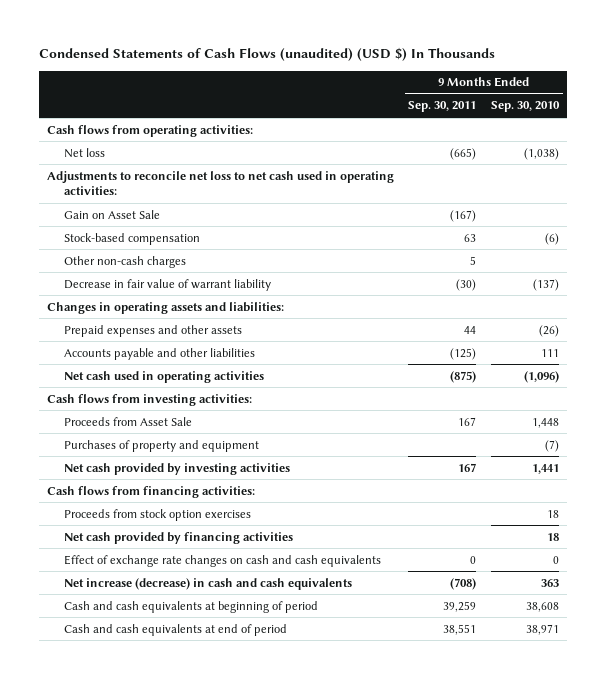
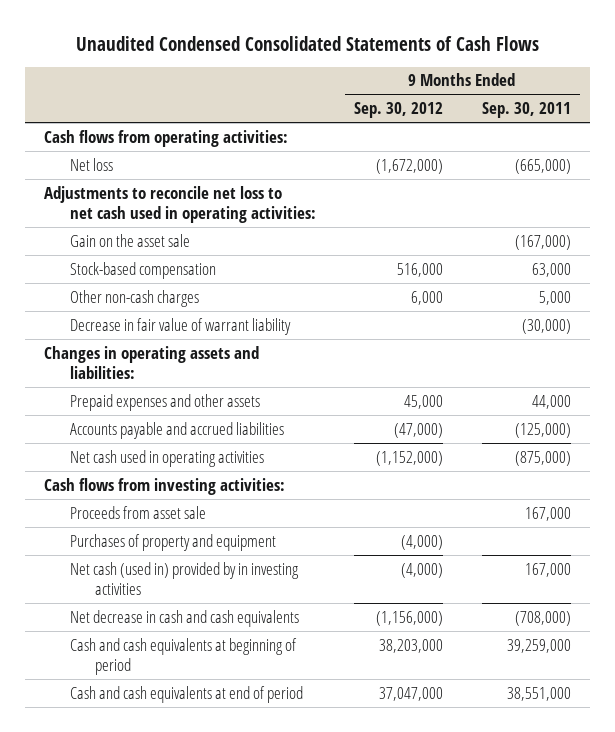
[39,47,496,62] Condensed Statements of Cash Flows (unaudited) (USD $) In Thousands -> [75,35,539,51] Unaudited Condensed Consolidated Statements of Cash Flows
[491,101,561,113] Sep. 30, 2010 -> none
none -> [354,102,444,119] Sep. 30, 2012
[450,147,477,160] (665) -> [514,158,571,174] (665,000)
[63,209,160,219] Gain on Asset Sale -> [69,233,190,247] Gain on the asset sale
[450,209,477,222] (167) -> [514,234,571,250] (167,000)
[464,233,477,242] 63 -> [531,262,571,277] 63,000
[470,255,477,265] 5 -> [538,290,571,305] 5,000
[456,278,477,291] (30) -> [521,318,571,334] (30,000)
[464,325,477,334] 44 -> [531,394,571,409] 44,000
[63,347,255,360] Accounts payable and other liabilities -> [69,421,284,439] Accounts payable and accrued liabilities
[450,347,477,360] (125) -> [514,422,571,438] (125,000)
[450,370,477,383] (875) -> [514,450,571,466] (875,000)
[63,416,192,426] Proceeds from Asset Sale -> [69,505,206,519] Proceeds from asset sale
[458,416,477,426] 167 -> [524,506,571,521] 167,000
[46,485,255,498] Cash flows from financing activities: -> none
[63,508,251,521] Proceeds from stock option exercises -> none
[63,531,293,544] Net cash provided by financing activities -> none
[63,554,381,567] Effect of exchange rate changes on cash and cash equivalents -> none
[63,462,290,475] Net cash provided by investing activities -> [69,561,299,596] Net cash (used in) provided by in investing activities
[458,462,477,472] 167 -> [524,562,571,577] 167,000
[63,577,352,590] Net increase (decrease) in cash and cash equivalents -> [69,609,299,627] Net decrease in cash and cash equivalents
[450,577,477,590] (708) -> [514,610,571,626] (708,000)
[443,600,477,612] 39,259 -> [506,638,571,653] 39,259,000
[443,623,477,635] 38,551 -> [506,686,571,701] 38,551,000

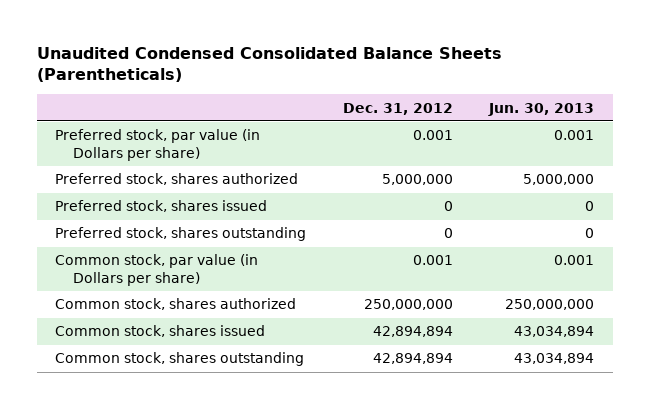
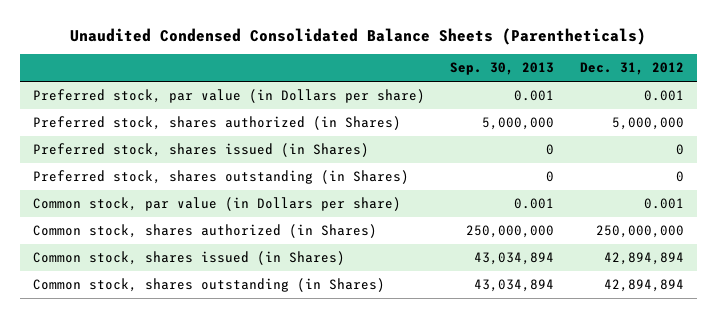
[488,102,595,116] Jun. 30, 2013 -> none
none -> [450,62,555,76] Sep. 30, 2013
[55,173,299,186] Preferred stock, shares authorized -> [32,116,401,131] Preferred stock, shares authorized (in Shares)
[55,200,268,213] Preferred stock, shares issued -> [32,143,369,158] Preferred stock, shares issued (in Shares)
[55,227,307,242] Preferred stock, shares outstanding -> [32,170,409,185] Preferred stock, shares outstanding (in Shares)
[55,298,297,311] Common stock, shares authorized -> [32,224,377,239] Common stock, shares authorized (in Shares)
[55,325,266,338] Common stock, shares issued -> [32,251,345,266] Common stock, shares issued (in Shares)
[55,352,305,367] Common stock, shares outstanding -> [32,278,385,293] Common stock, shares outstanding (in Shares)

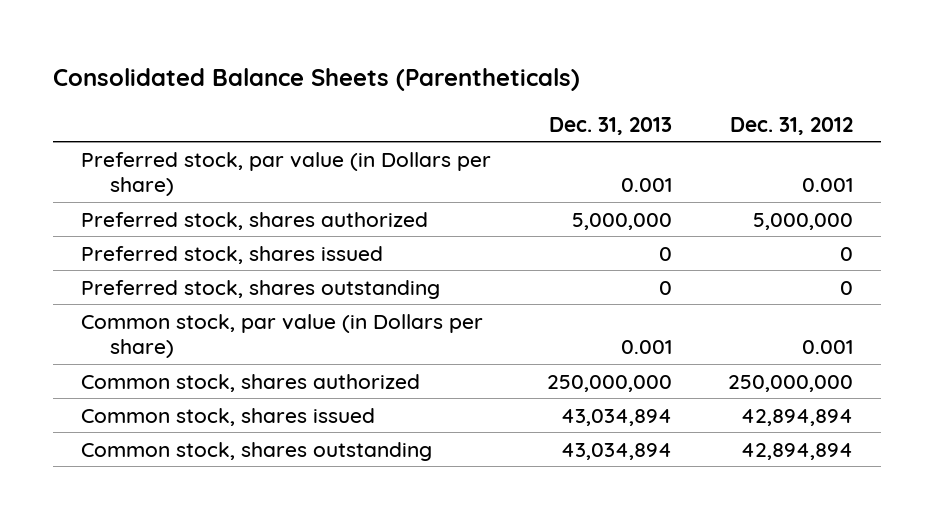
[70,27,647,45] Unaudited Condensed Consolidated Balance Sheets (Parentheticals) -> [53,67,581,91] Consolidated Balance Sheets (Parentheticals)
[450,62,555,76] Sep. 30, 2013 -> none
none -> [549,116,673,135] Dec. 31, 2013
[32,116,401,131] Preferred stock, shares authorized (in Shares) -> [81,211,429,230] Preferred stock, shares authorized
[32,143,369,158] Preferred stock, shares issued (in Shares) -> [81,245,384,264] Preferred stock, shares issued
[32,170,409,185] Preferred stock, shares outstanding (in Shares) -> [81,279,441,299] Preferred stock, shares outstanding
[32,224,377,239] Common stock, shares authorized (in Shares) -> [81,373,421,392] Common stock, shares authorized
[32,251,345,266] Common stock, shares issued (in Shares) -> [81,407,376,426] Common stock, shares issued
[32,278,385,293] Common stock, shares outstanding (in Shares) -> [81,441,433,461] Common stock, shares outstanding

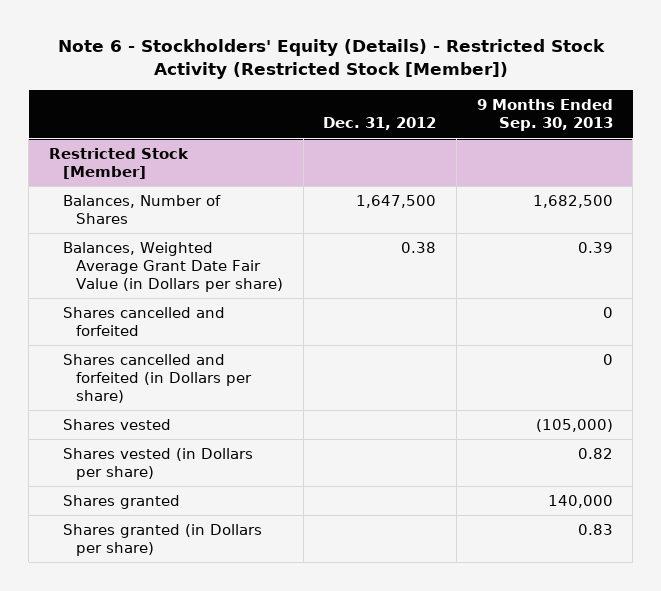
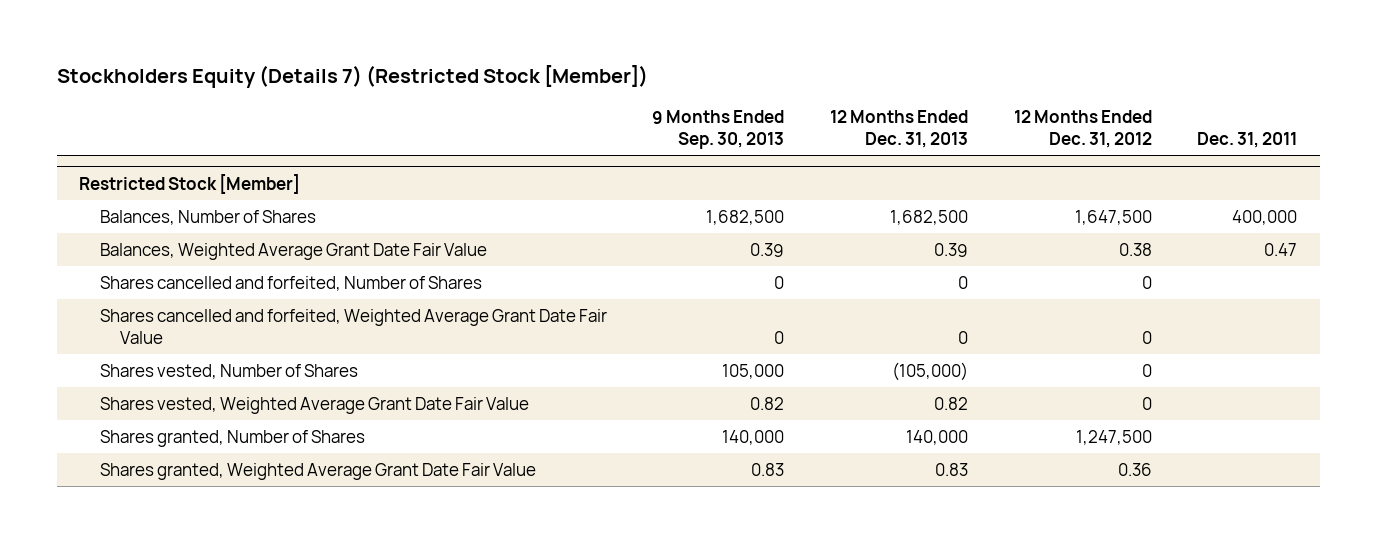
[57,38,605,80] Note 6 - Stockholders' Equity (Details) - Restricted Stock Activity (Restricted Stock [Member]) -> [56,65,648,89] Stockholders Equity (Details 7) (Restricted Stock [Member])
[323,117,437,131] Dec. 31, 2012 -> none
none -> [829,110,968,148] 12 Months Ended Dec. 31, 2013
none -> [1013,110,1152,148] 12 Months Ended Dec. 31, 2012
none -> [1197,131,1298,148] Dec. 31, 2011
[62,242,284,293] Balances, Weighted Average Grant Date Fair Value (in Dollars per share) -> [99,242,487,260] Balances, Weighted Average Grant Date Fair Value
[62,307,225,337] Shares cancelled and forfeited -> [99,275,482,291] Shares cancelled and forfeited, Number of Shares
[62,354,253,404] Shares cancelled and forfeited (in Dollars per share) -> [99,308,607,344] Shares cancelled and forfeited, Weighted Average Grant Date Fair Value
[62,419,171,431] Shares vested -> [99,363,358,379] Shares vested, Number of Shares
[535,419,613,433] (105,000) -> [722,363,785,379] 105,000
[62,448,253,481] Shares vested (in Dollars per share) -> [99,396,529,414] Shares vested, Weighted Average Grant Date Fair Value
[62,495,180,510] Shares granted -> [99,429,365,447] Shares granted, Number of Shares
[62,524,262,557] Shares granted (in Dollars per share) -> [99,462,536,480] Shares granted, Weighted Average Grant Date Fair Value

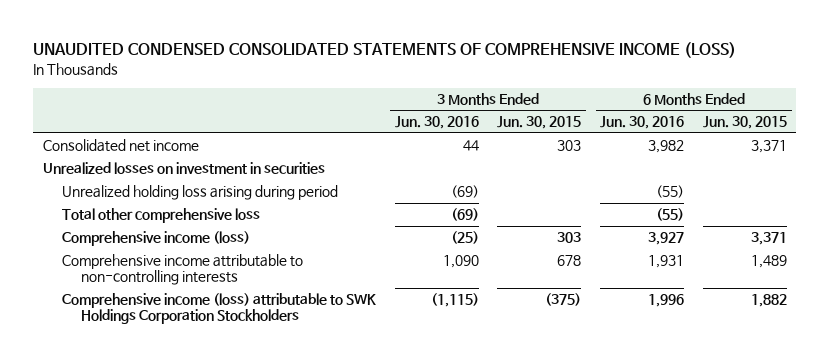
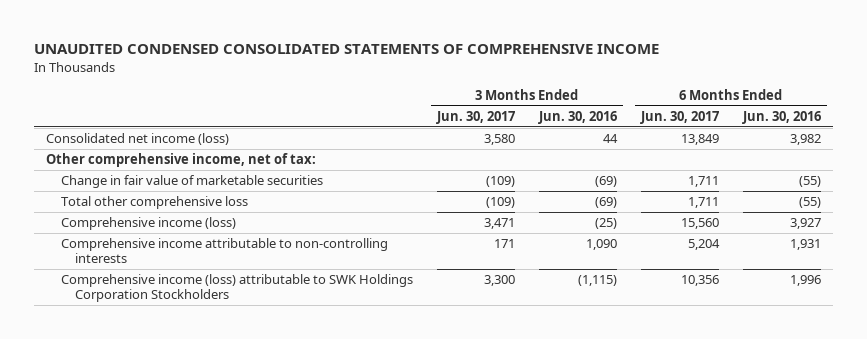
[33,41,737,58] UNAUDITED CONDENSED CONSOLIDATED STATEMENTS OF COMPREHENSIVE INCOME (LOSS) -> [34,44,660,55] UNAUDITED CONDENSED CONSOLIDATED STATEMENTS OF COMPREHENSIVE INCOME
[497,116,582,130] Jun. 30, 2015 -> none
[702,116,787,130] Jun. 30, 2015 -> none
none -> [435,110,515,124] Jun. 30, 2017
none -> [639,110,719,124] Jun. 30, 2017
[42,162,325,175] Unrealized losses on investment in securities -> none
[42,139,199,153] Consolidated net income -> [46,133,230,146] Consolidated net income (loss)
none -> [46,153,317,168] Other comprehensive income, net of tax:
[61,185,338,201] Unrealized holding loss arising during period -> [60,175,323,189] Change in fair value of marketable securities

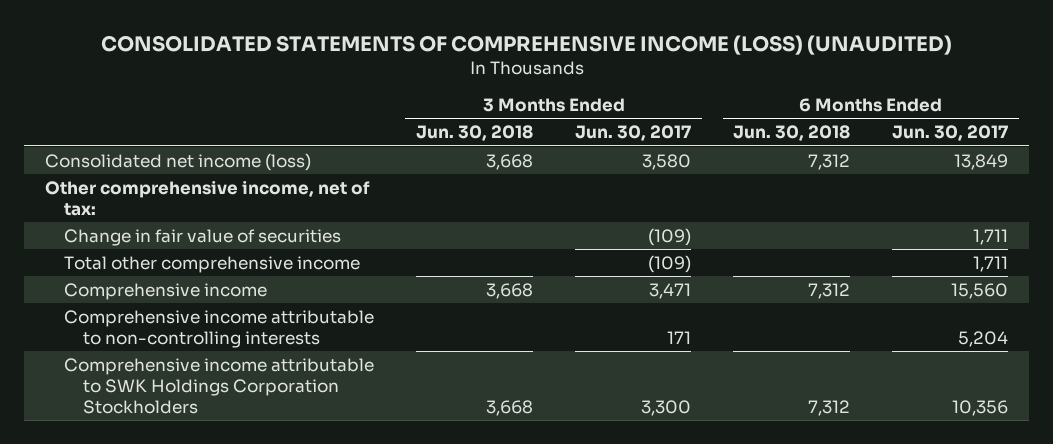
[34,44,660,55] UNAUDITED CONDENSED CONSOLIDATED STATEMENTS OF COMPREHENSIVE INCOME -> [100,35,952,56] CONSOLIDATED STATEMENTS OF COMPREHENSIVE INCOME (LOSS) (UNAUDITED)
[537,110,617,124] Jun. 30, 2016 -> none
[741,110,821,124] Jun. 30, 2016 -> none
none -> [415,125,533,142] Jun. 30, 2018
none -> [733,125,851,142] Jun. 30, 2018
[60,175,323,189] Change in fair value of marketable securities -> [63,228,341,246] Change in fair value of securities
[60,196,248,210] Total other comprehensive loss -> [63,255,360,273] Total other comprehensive income
[60,217,236,231] Comprehensive income (loss) -> [63,282,267,300] Comprehensive income
[60,274,413,303] Comprehensive income (loss) attributable to SWK Holdings Corporation Stockholders -> [63,357,374,414] Comprehensive income attributable to SWK Holdings Corporation Stockholders

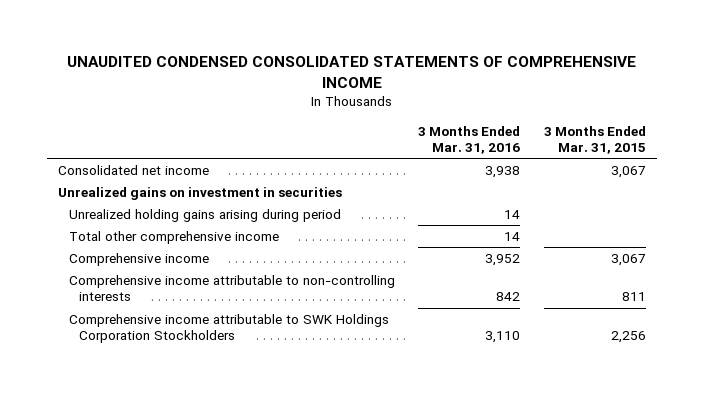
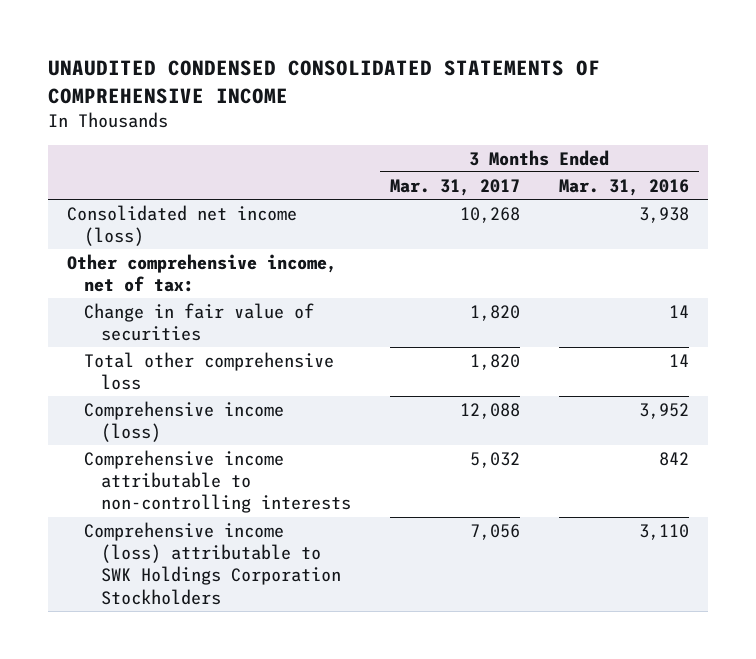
[543,125,646,155] 3 Months Ended Mar. 31, 2015 -> none
none -> [390,178,521,196] Mar. 31, 2017
[58,186,343,200] Unrealized gains on investment in securities -> none
[58,164,210,175] Consolidated net income -> [67,204,298,247] Consolidated net income (loss)
none -> [67,253,338,293] Other comprehensive income, net of tax:
[68,208,341,222] Unrealized holding gains arising during period -> [84,302,315,342] Change in fair value of securities
[68,230,279,244] Total other comprehensive income -> [84,351,335,391] Total other comprehensive loss
[68,252,209,266] Comprehensive income -> [84,400,285,443] Comprehensive income (loss)
[68,313,389,344] Comprehensive income attributable to SWK Holdings Corporation Stockholders -> [84,521,342,605] Comprehensive income (loss) attributable to SWK Holdings Corporation Stockholders

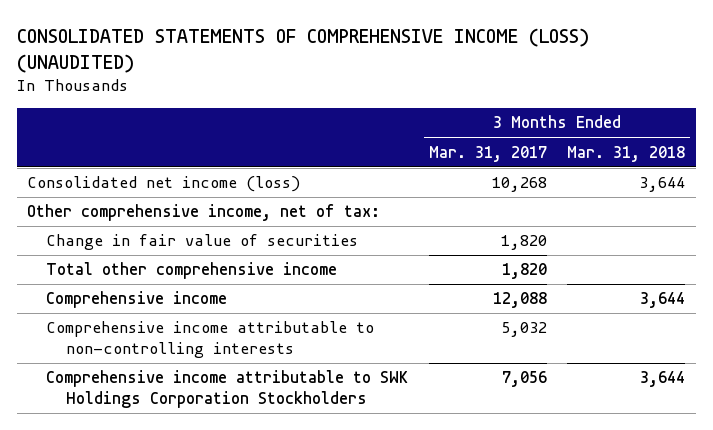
[47,60,600,104] UNAUDITED CONDENSED CONSOLIDATED STATEMENTS OF COMPREHENSIVE INCOME -> [16,27,589,73] CONSOLIDATED STATEMENTS OF COMPREHENSIVE INCOME (LOSS) (UNAUDITED)
[558,178,689,196] Mar. 31, 2016 -> none
none -> [567,145,686,162] Mar. 31, 2018
[84,351,335,391] Total other comprehensive loss -> [46,262,338,280] Total other comprehensive income
[84,400,285,443] Comprehensive income (loss) -> [46,291,228,309] Comprehensive income
[84,521,342,605] Comprehensive income (loss) attributable to SWK Holdings Corporation Stockholders -> [46,370,409,408] Comprehensive income attributable to SWK Holdings Corporation Stockholders

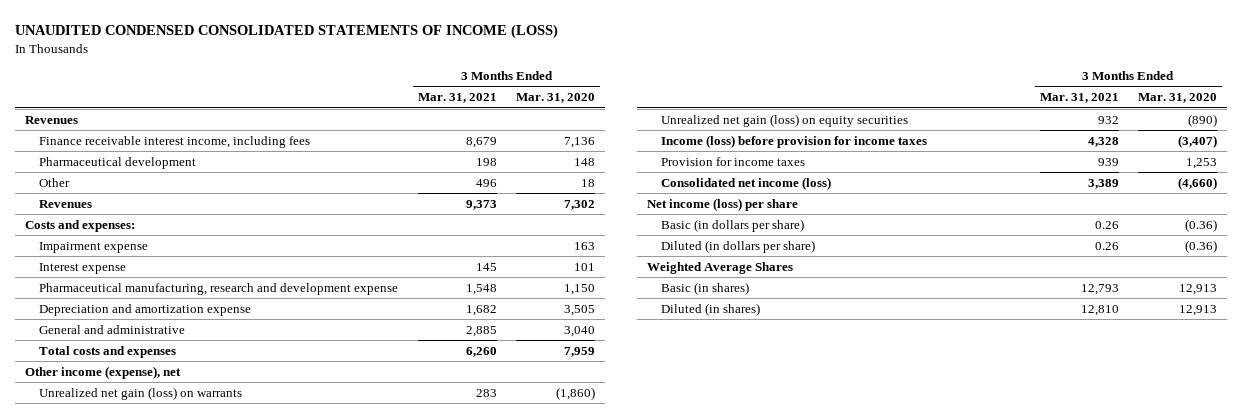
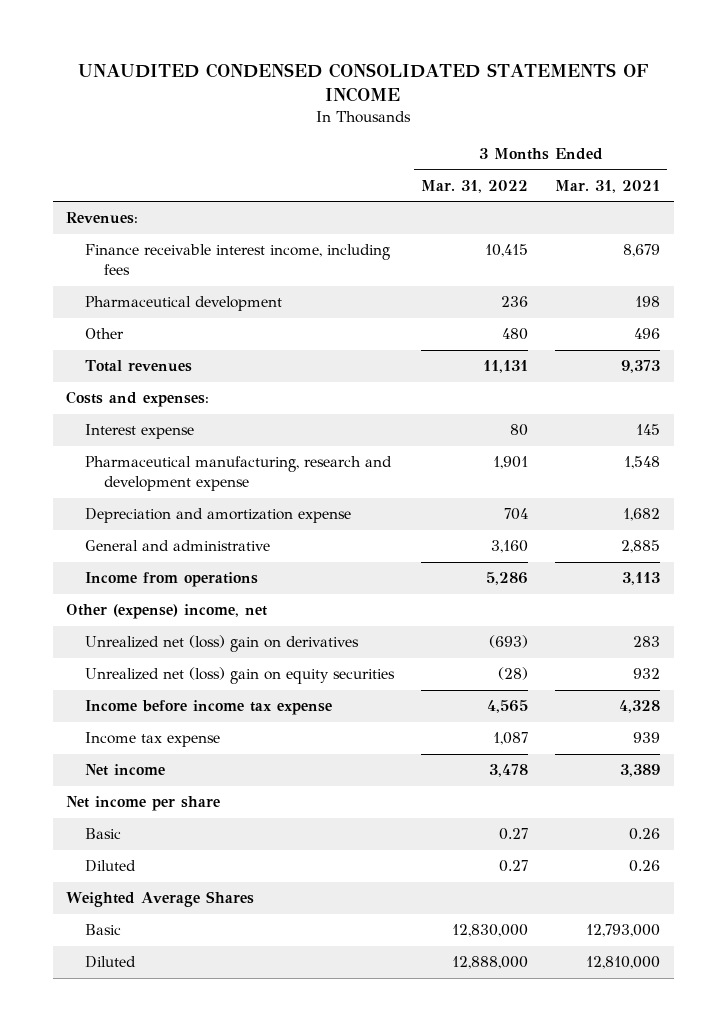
[15,24,559,40] UNAUDITED CONDENSED CONSOLIDATED STATEMENTS OF INCOME (LOSS) -> [78,62,650,102] UNAUDITED CONDENSED CONSOLIDATED STATEMENTS OF INCOME
[516,93,596,104] Mar. 31, 2020 -> none
none -> [421,179,529,193] Mar. 31, 2022
[25,115,79,124] Revenues -> [66,212,139,225] Revenues:
[38,199,92,208] Revenues -> [85,360,193,373] Total revenues
[38,241,148,253] Impairment expense -> none
[38,345,176,358] Total costs and expenses -> none
none -> [85,572,259,588] Income from operations
[25,365,182,379] Other income (expense), net -> [66,604,268,620] Other (expense) income, net
[38,386,242,400] Unrealized net gain (loss) on warrants -> [85,635,360,653] Unrealized net (loss) gain on derivatives
[660,113,908,127] Unrealized net gain (loss) on equity securities -> [85,667,396,685] Unrealized net (loss) gain on equity securities
[660,134,927,148] Income (loss) before provision for income taxes -> [85,700,333,716] Income before income tax expense
[660,156,805,166] Provision for income taxes -> [85,732,221,748] Income tax expense
[660,176,831,190] Consolidated net income (loss) -> [85,764,166,777] Net income
[647,197,799,211] Net income (loss) per share -> [66,796,221,812] Net income per share
[660,218,804,232] Basic (in dollars per share) -> [85,828,122,840] Basic
[660,239,815,253] Diluted (in dollars per share) -> [85,860,137,873] Diluted
[660,281,749,295] Basic (in shares) -> [85,924,122,936] Basic
[1080,283,1119,295] 12,793 -> [586,924,661,938] 12,793,000
[660,302,760,316] Diluted (in shares) -> [85,956,137,969] Diluted
[1080,304,1119,316] 12,810 -> [586,956,661,970] 12,810,000

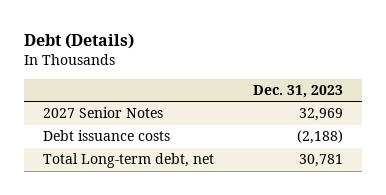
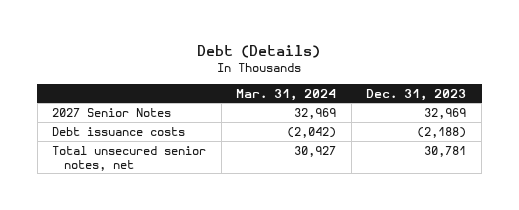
none -> [236,88,337,101] Mar. 31, 2024
[43,153,215,169] Total Long-term debt, net -> [52,145,207,171] Total unsecured senior notes, net

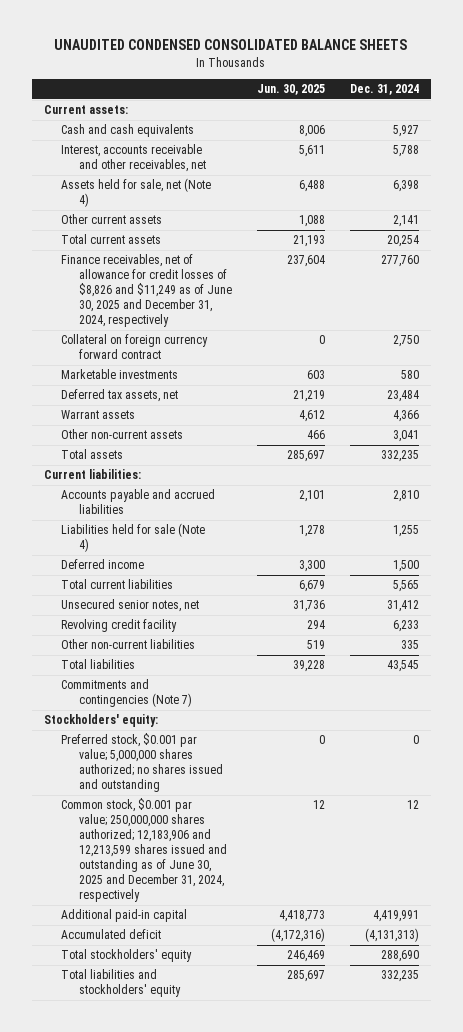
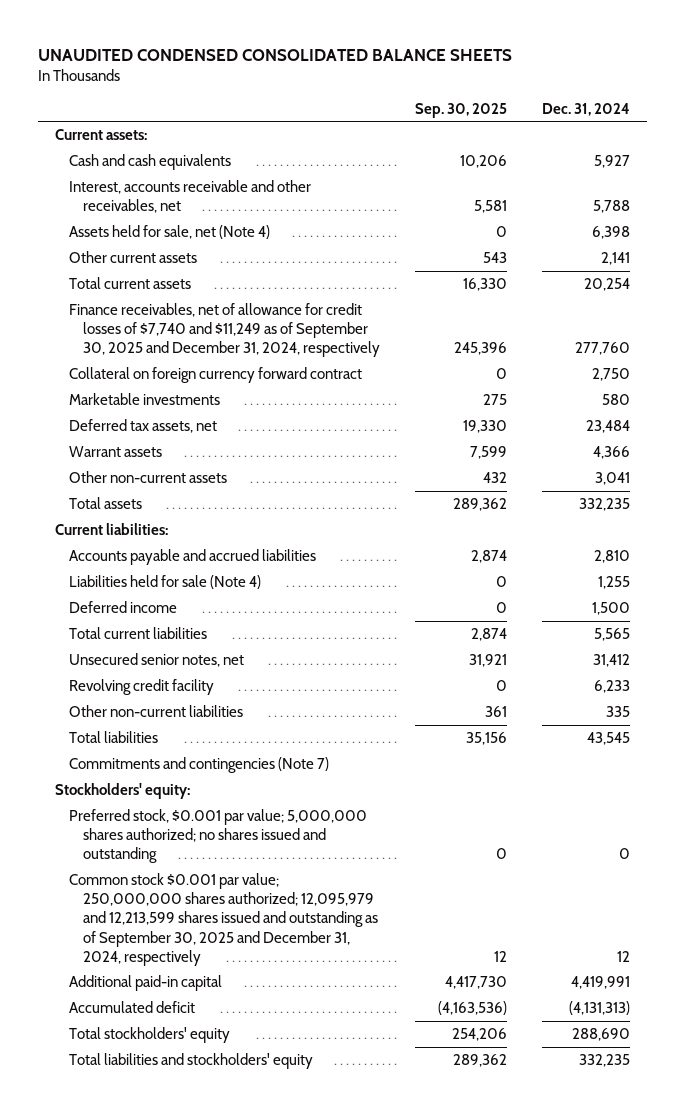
[256,84,325,96] Jun. 30, 2025 -> none
none -> [414,102,507,118] Sep. 30, 2025
[61,254,232,328] Finance receivables, net of allowance for credit losses of $8,826 and $11,249 as of June 30, 2025 and December 31, 2024, respectively -> [68,303,380,358] Finance receivables, net of allowance for credit losses of $7,740 and $11,249 as of September 30, 2025 and December 31, 2024, respectively
[61,798,227,903] Common stock, $0.001 par value; 250,000,000 shares authorized; 12,183,906 and 12,213,599 shares issued and outstanding as of June 30, 2025 and December 31, 2024, respectively -> [68,873,378,966] Common stock $0.001 par value; 250,000,000 shares authorized; 12,095,979 and 12,213,599 shares issued and outstanding as of September 30, 2025 and December 31, 2024, respectively

